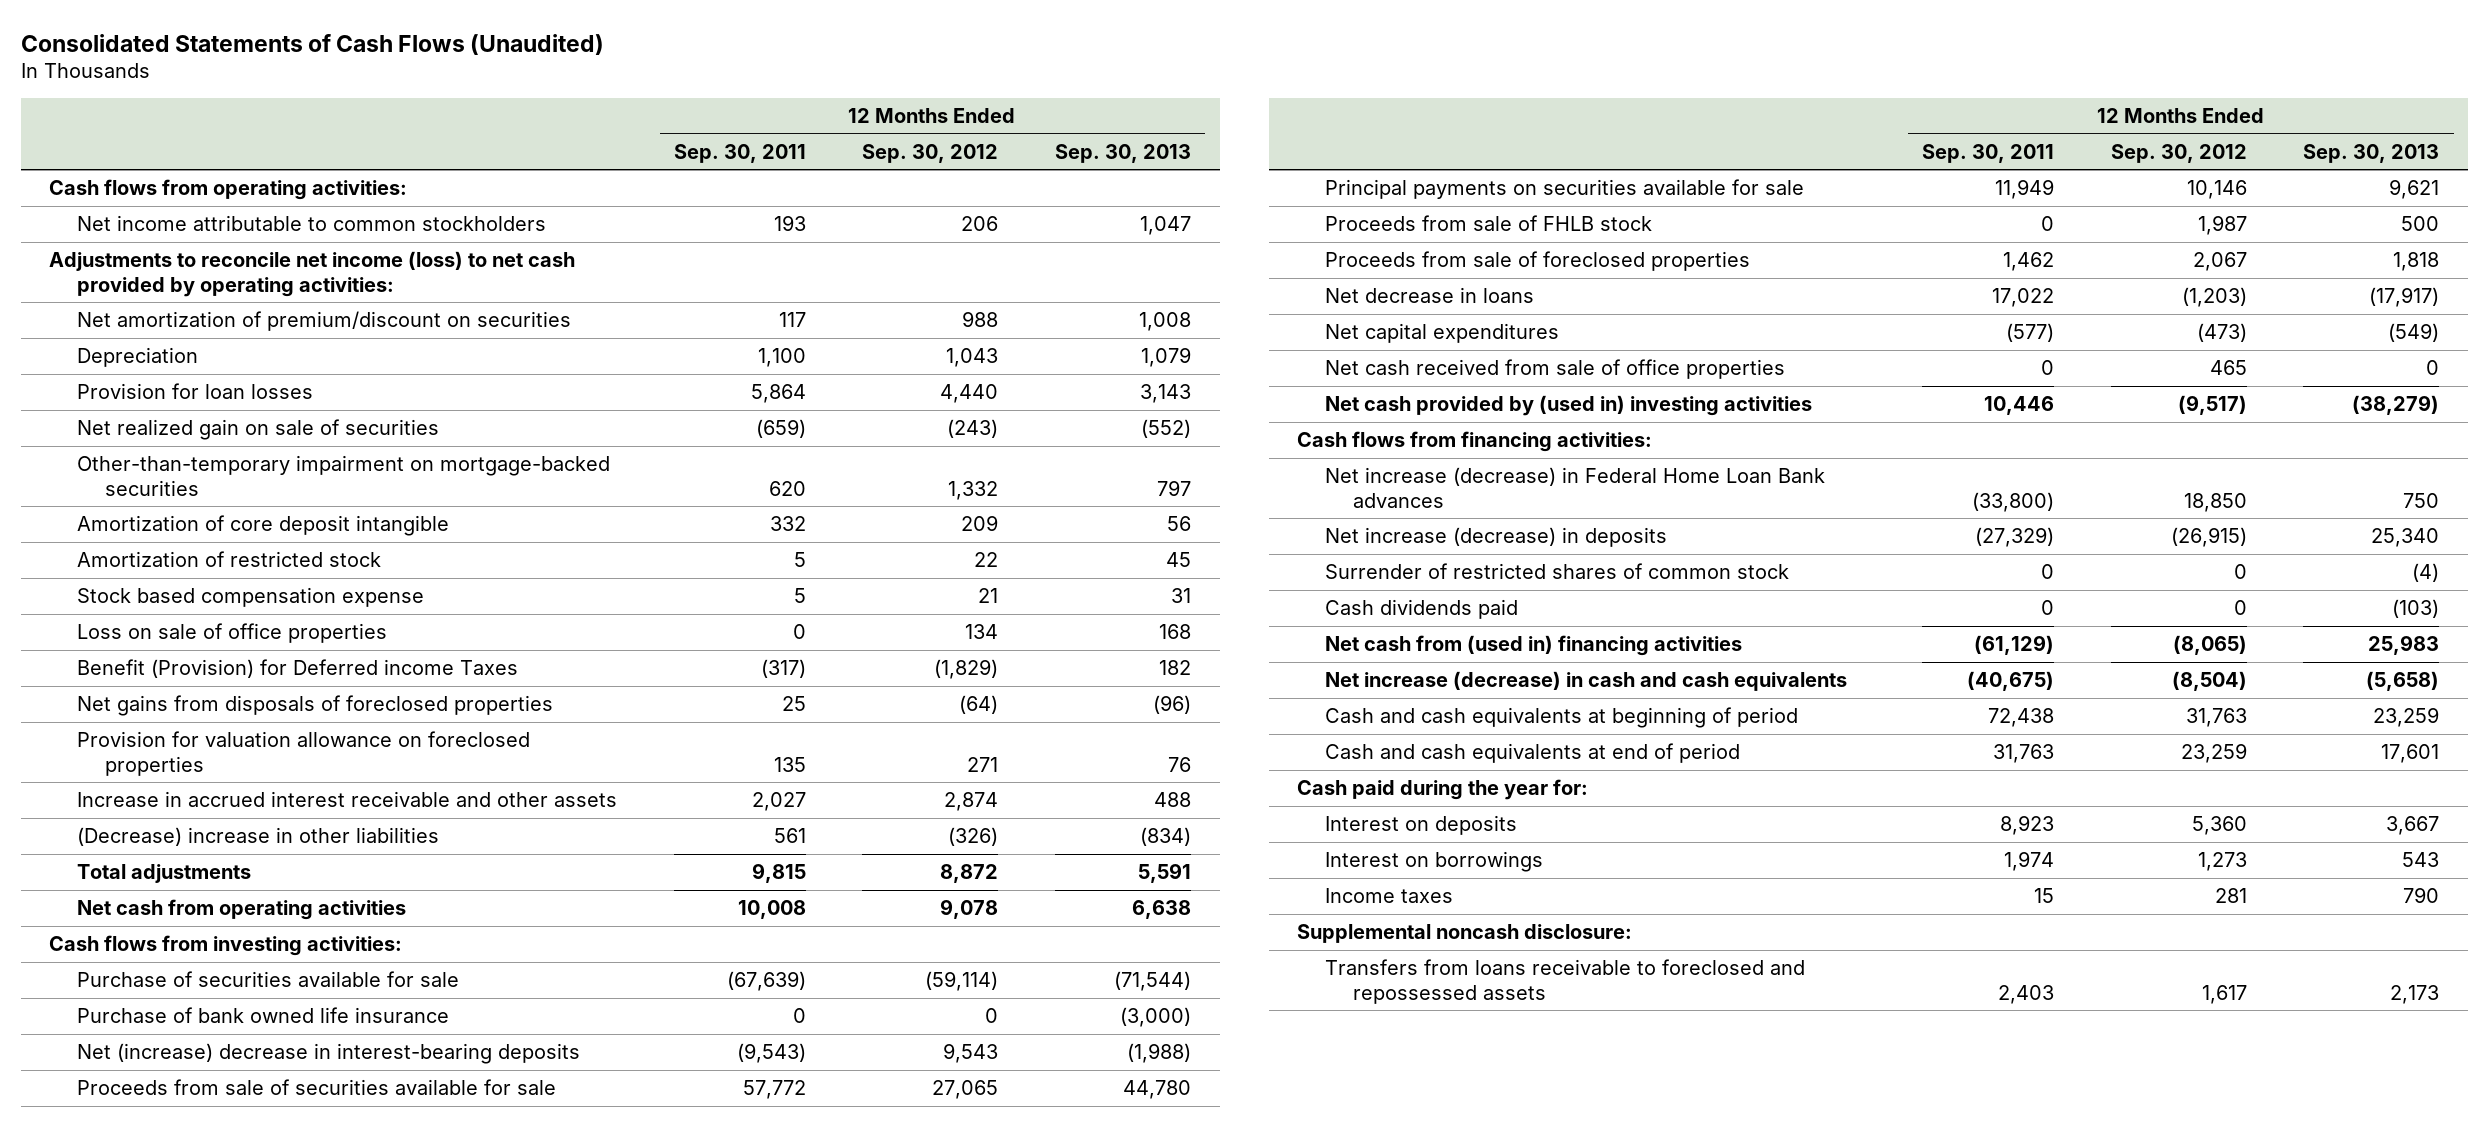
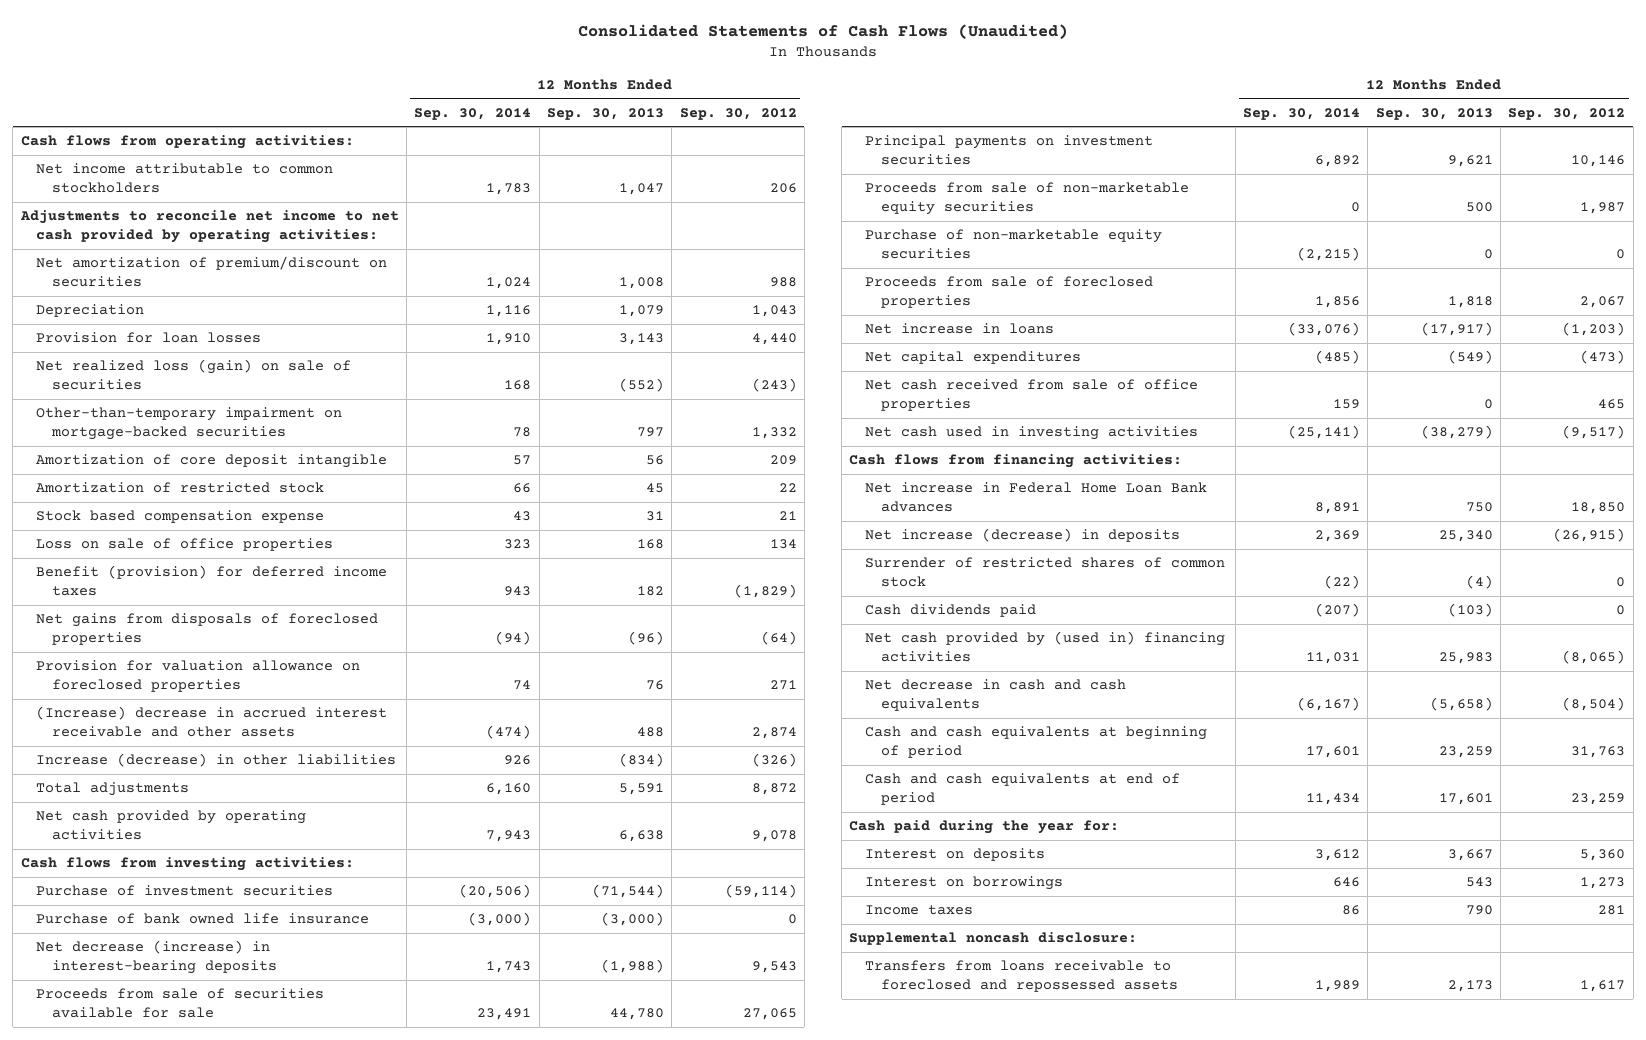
[673,143,806,163] Sep. 30, 2011 -> none
none -> [414,107,532,120] Sep. 30, 2014
[49,251,576,297] Adjustments to reconcile net income (loss) to net cash provided by operating activities: -> [19,210,399,244] Adjustments to reconcile net income to net cash provided by operating activities:
[76,419,439,441] Net realized gain on sale of securities -> [36,359,352,391] Net realized loss (gain) on sale of securities
[76,659,518,679] Benefit (Provision) for Deferred income Taxes -> [36,565,388,597] Benefit (provision) for deferred income taxes
[76,791,617,808] Increase in accrued interest receivable and other assets -> [36,706,388,738] (Increase) decrease in accrued interest receivable and other assets
[76,827,439,847] (Decrease) increase in other liabilities -> [36,753,397,768] Increase (decrease) in other liabilities
[76,899,406,921] Net cash from operating activities -> [36,810,307,841] Net cash provided by operating activities
[76,971,459,988] Purchase of securities available for sale -> [36,885,334,897] Purchase of investment securities
[76,1043,580,1065] Net (increase) decrease in interest-bearing deposits -> [36,940,278,975] Net decrease (increase) in interest-bearing deposits
[1325,179,1805,200] Principal payments on securities available for sale -> [865,135,1154,166] Principal payments on investment securities
[1325,215,1653,232] Proceeds from sale of FHLB stock -> [865,182,1190,216] Proceeds from sale of non-marketable equity securities
none -> [865,229,1163,260] Purchase of non-marketable equity securities
[1325,287,1535,304] Net decrease in loans -> [865,323,1055,335] Net increase in loans
[1325,395,1813,417] Net cash provided by (used in) investing activities -> [865,426,1199,441] Net cash used in investing activities
[1325,467,1826,508] Net increase (decrease) in Federal Home Loan Bank advances -> [865,482,1208,513] Net increase in Federal Home Loan Bank advances
[1325,635,1743,657] Net cash from (used in) financing activities -> [865,631,1226,663] Net cash provided by (used in) financing activities
[1325,671,1848,692] Net increase (decrease) in cash and cash equivalents -> [865,679,1127,712] Net decrease in cash and cash equivalents

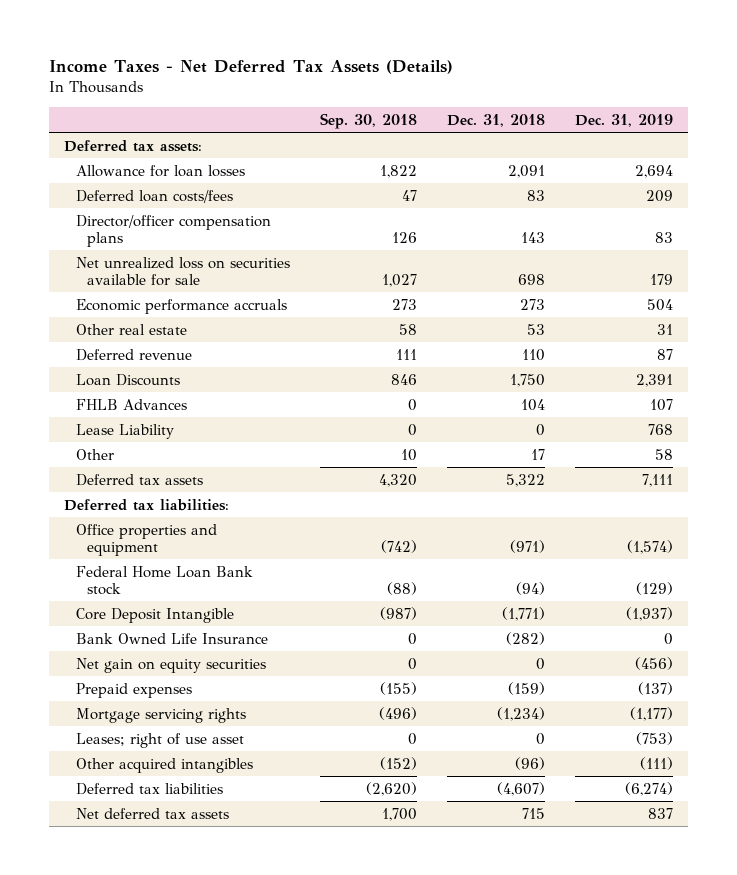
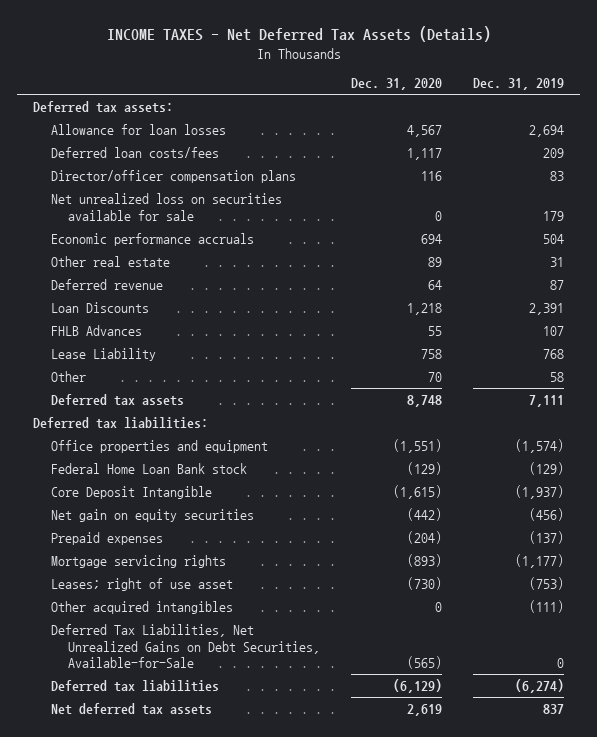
[49,60,454,75] Income Taxes - Net Deferred Tax Assets (Details) -> [106,25,491,42] INCOME TAXES - Net Deferred Tax Assets (Details)
[319,112,417,129] Sep. 30, 2018 -> none
[446,113,545,127] Dec. 31, 2018 -> none
none -> [351,78,443,91] Dec. 31, 2020
[75,632,268,644] Bank Owned Life Insurance -> none
none -> [50,623,321,669] Deferred Tax Liabilities, Net Unrealized Gains on Debt Securities, Available-for-Sale

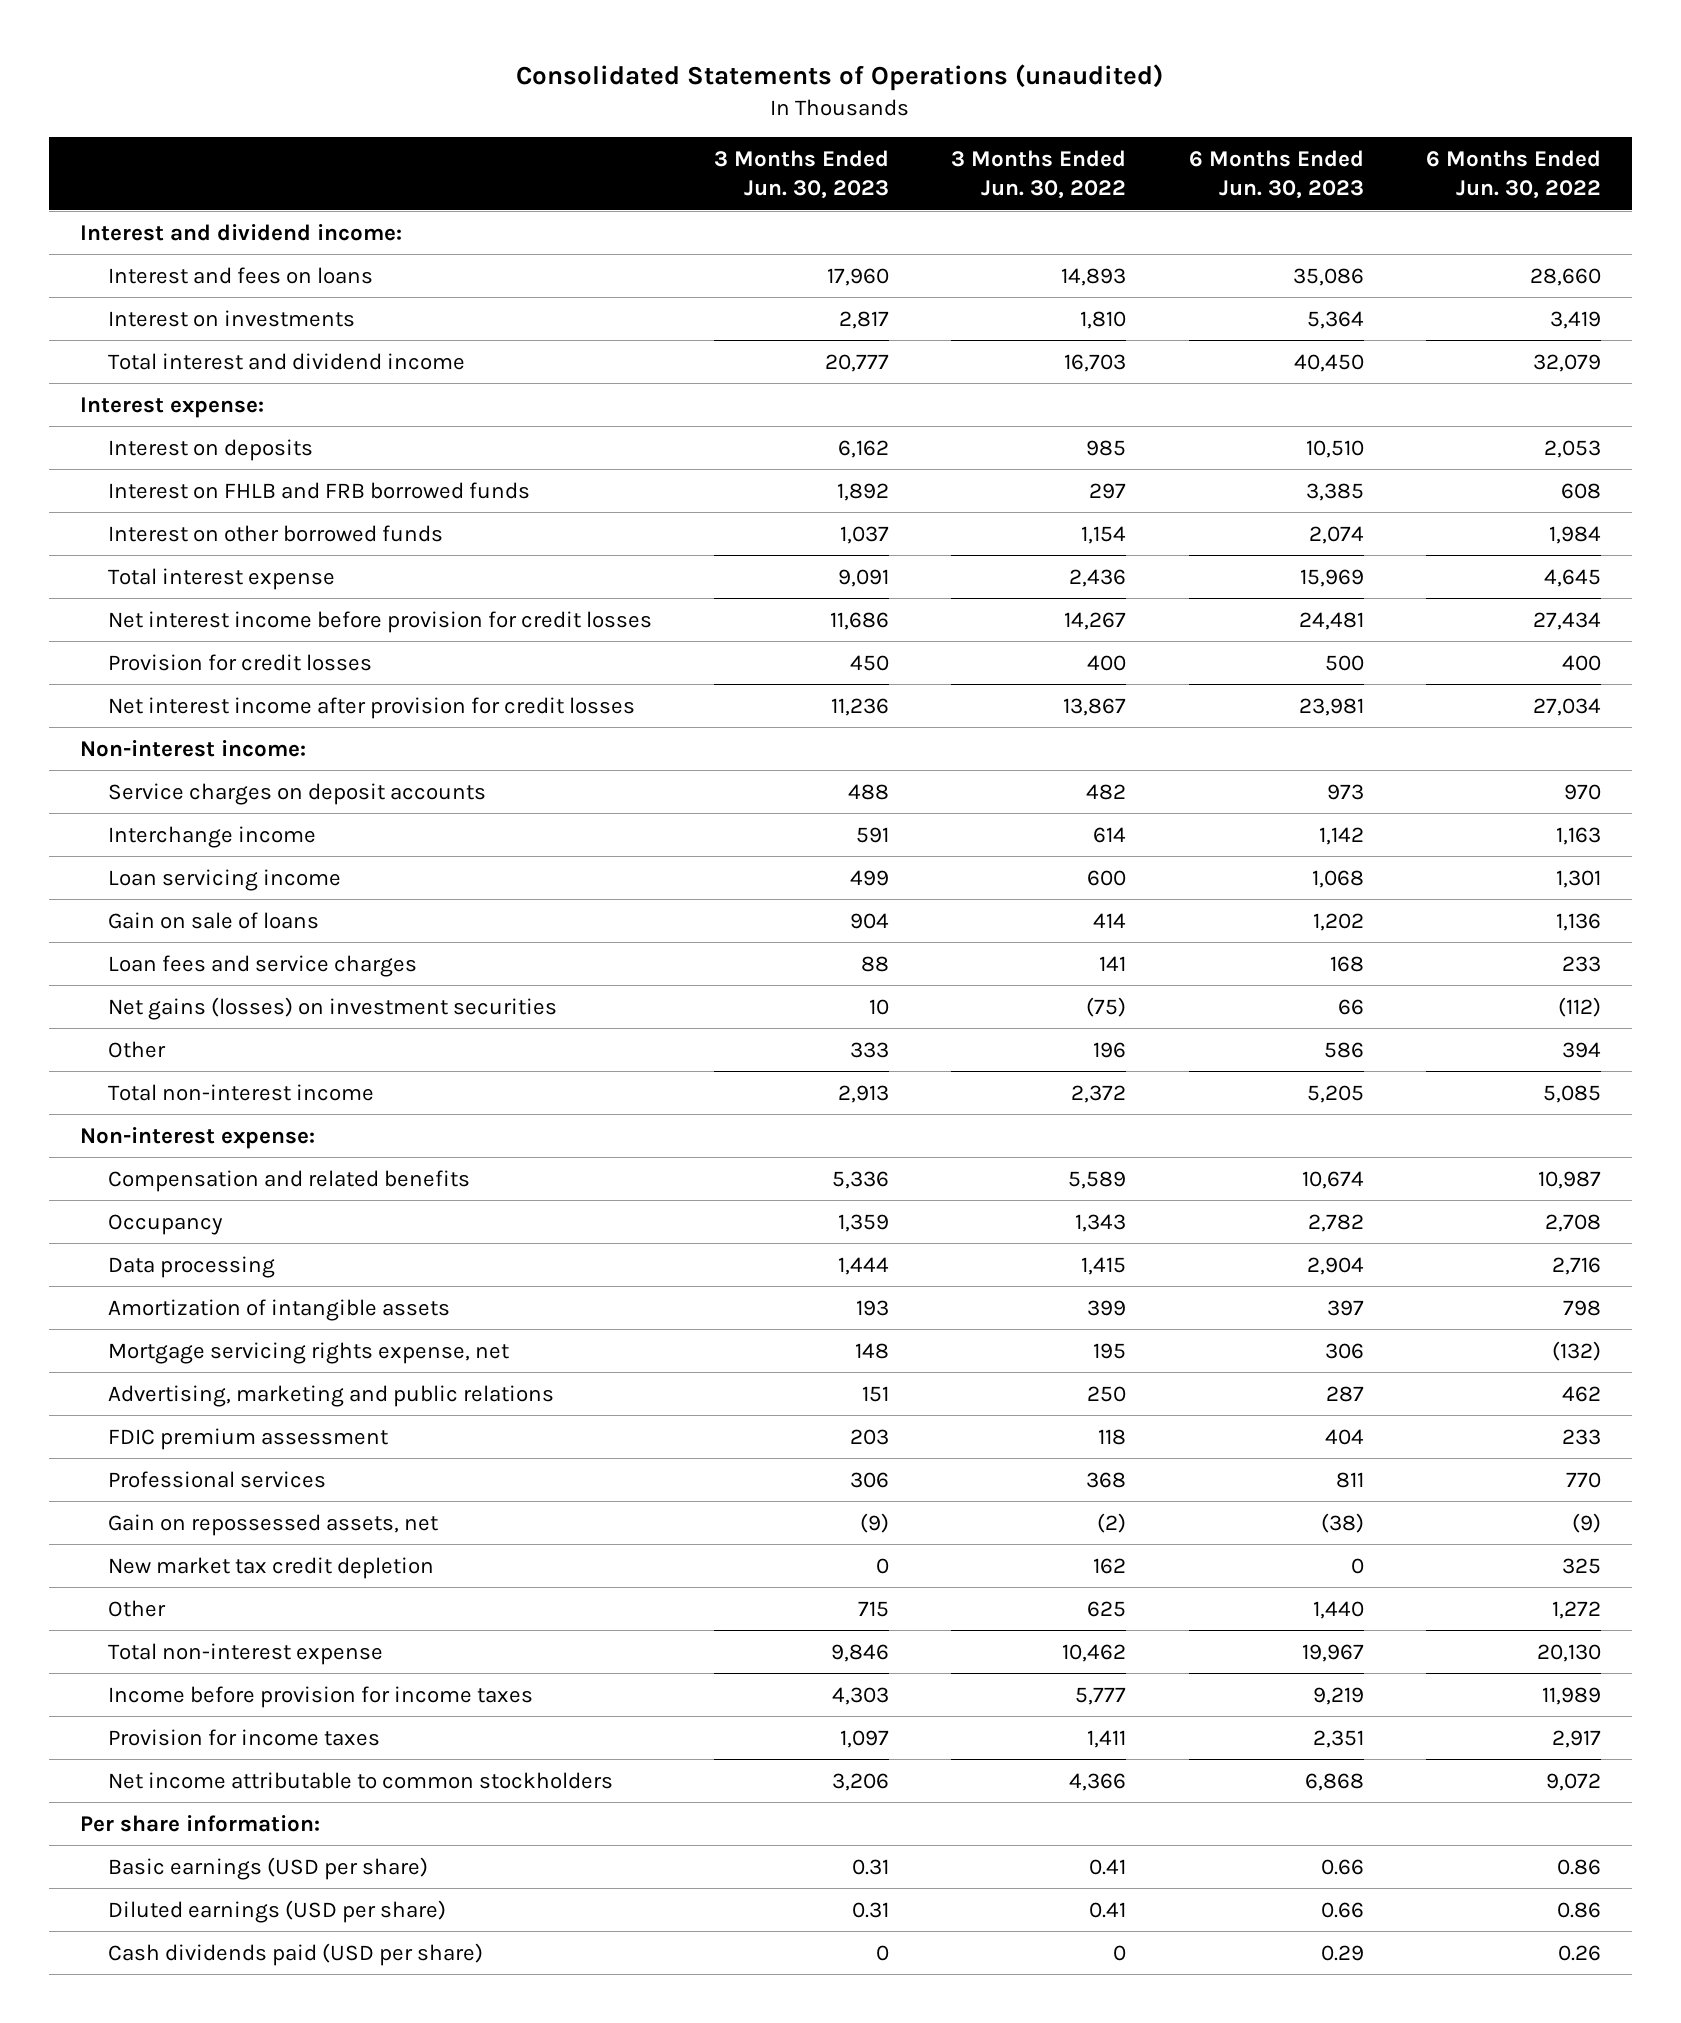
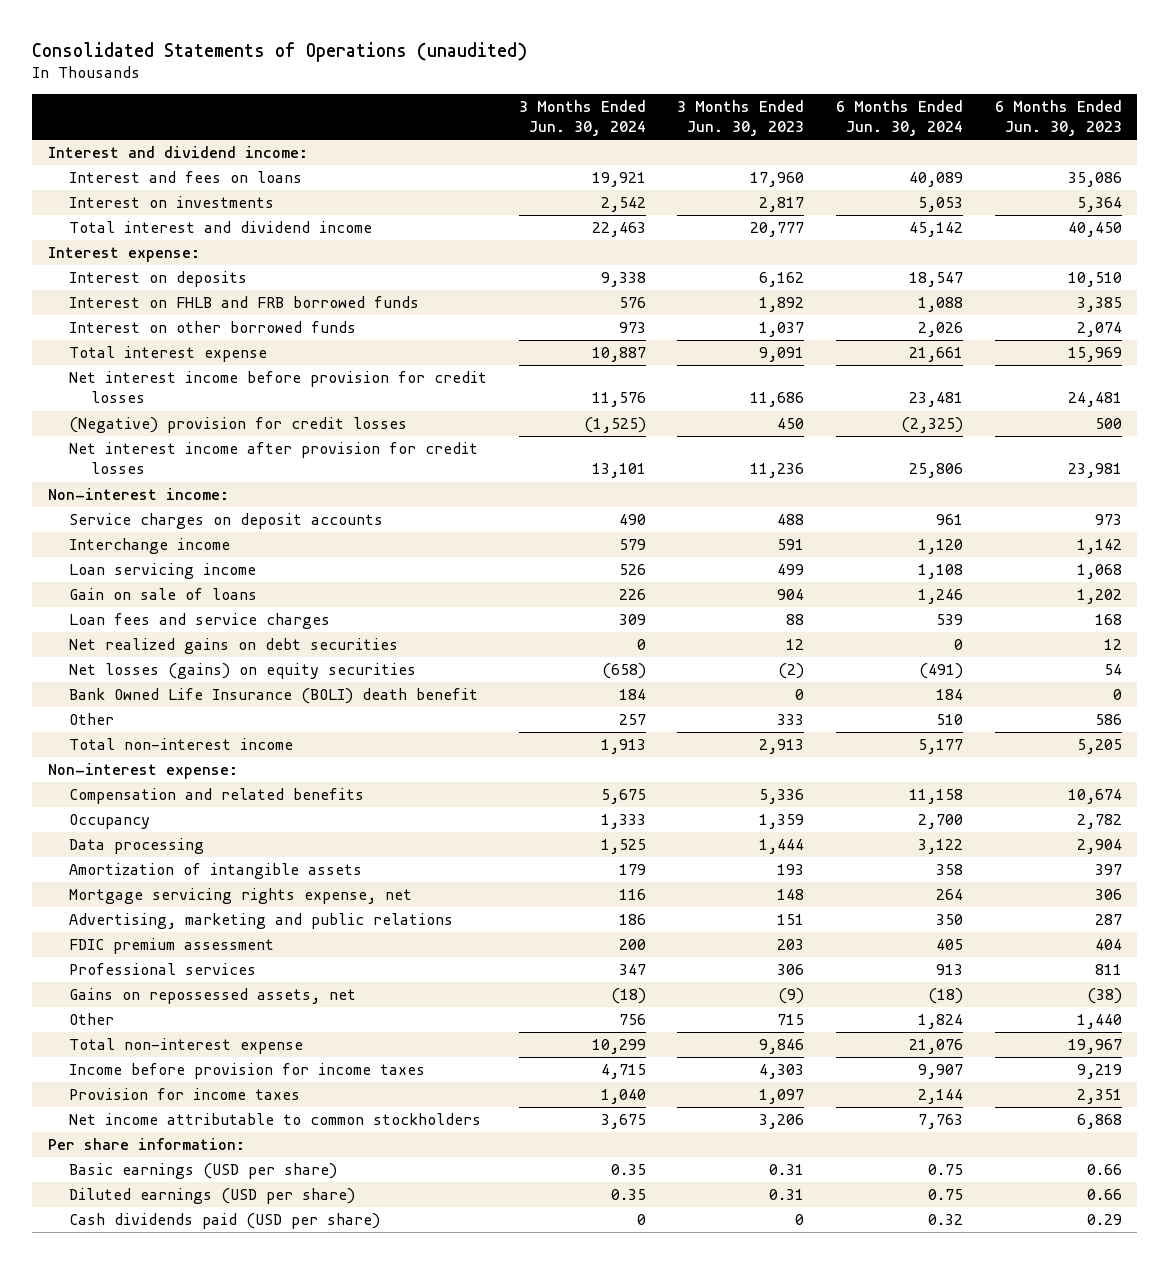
[951,150,1127,200] 3 Months Ended Jun. 30, 2022 -> none
[1426,150,1602,200] 6 Months Ended Jun. 30, 2022 -> none
none -> [518,100,646,137] 3 Months Ended Jun. 30, 2024
none -> [835,100,963,137] 6 Months Ended Jun. 30, 2024
[107,653,372,671] Provision for credit losses -> [69,417,408,434] (Negative) provision for credit losses
none -> [69,638,399,655] Net realized gains on debt securities
[107,996,557,1020] Net gains (losses) on investment securities -> [69,663,417,680] Net losses (gains) on equity securities
[869,998,890,1015] 10 -> [778,663,805,680] (2)
[1337,998,1364,1015] 66 -> [1103,664,1122,676] 54
none -> [69,688,479,705] Bank Owned Life Insurance (BOLI) death benefit
[107,1556,434,1579] New market tax credit depletion -> none
[107,1513,438,1536] Gain on repossessed assets, net -> [69,988,357,1005] Gains on repossessed assets, net

